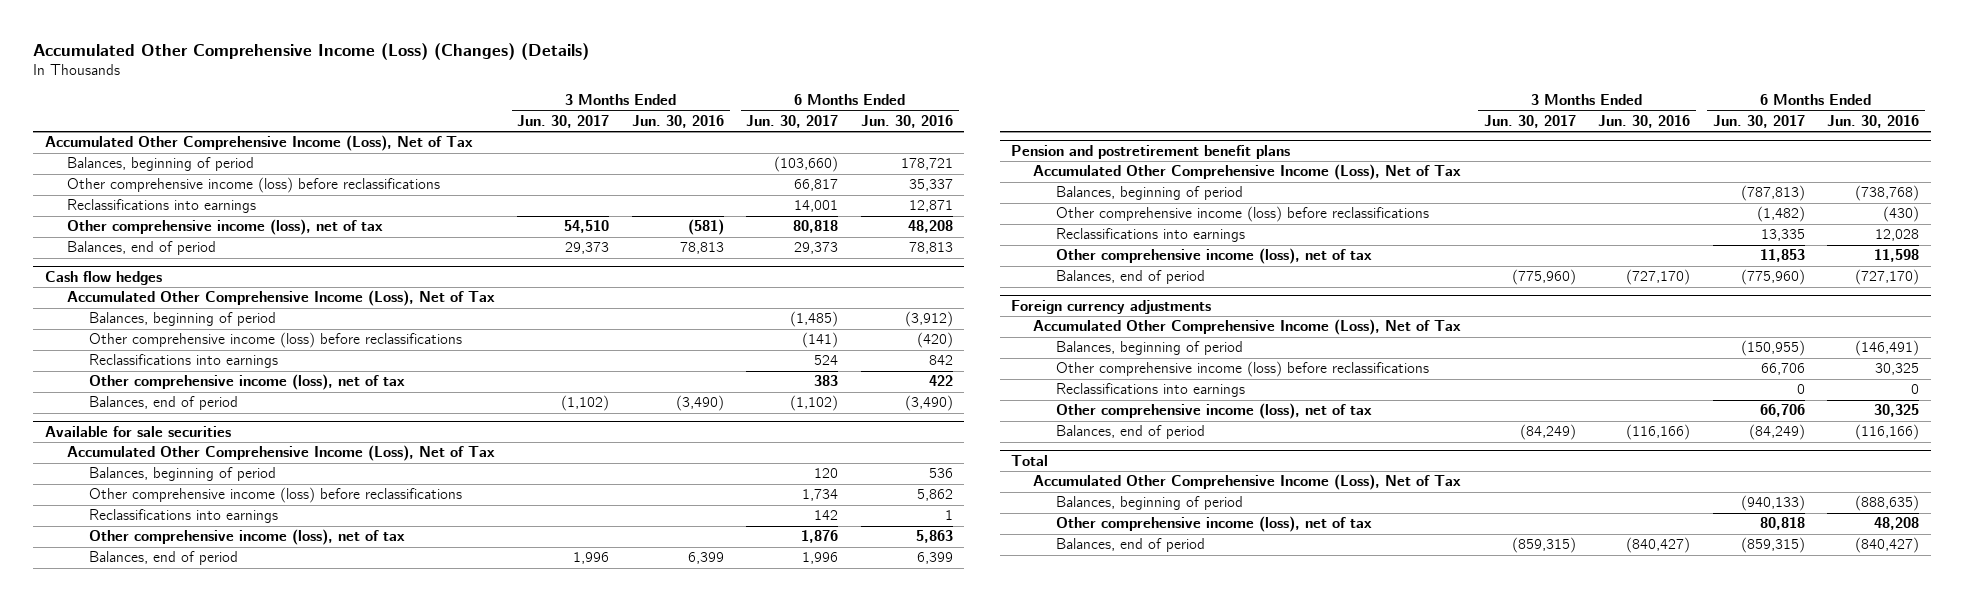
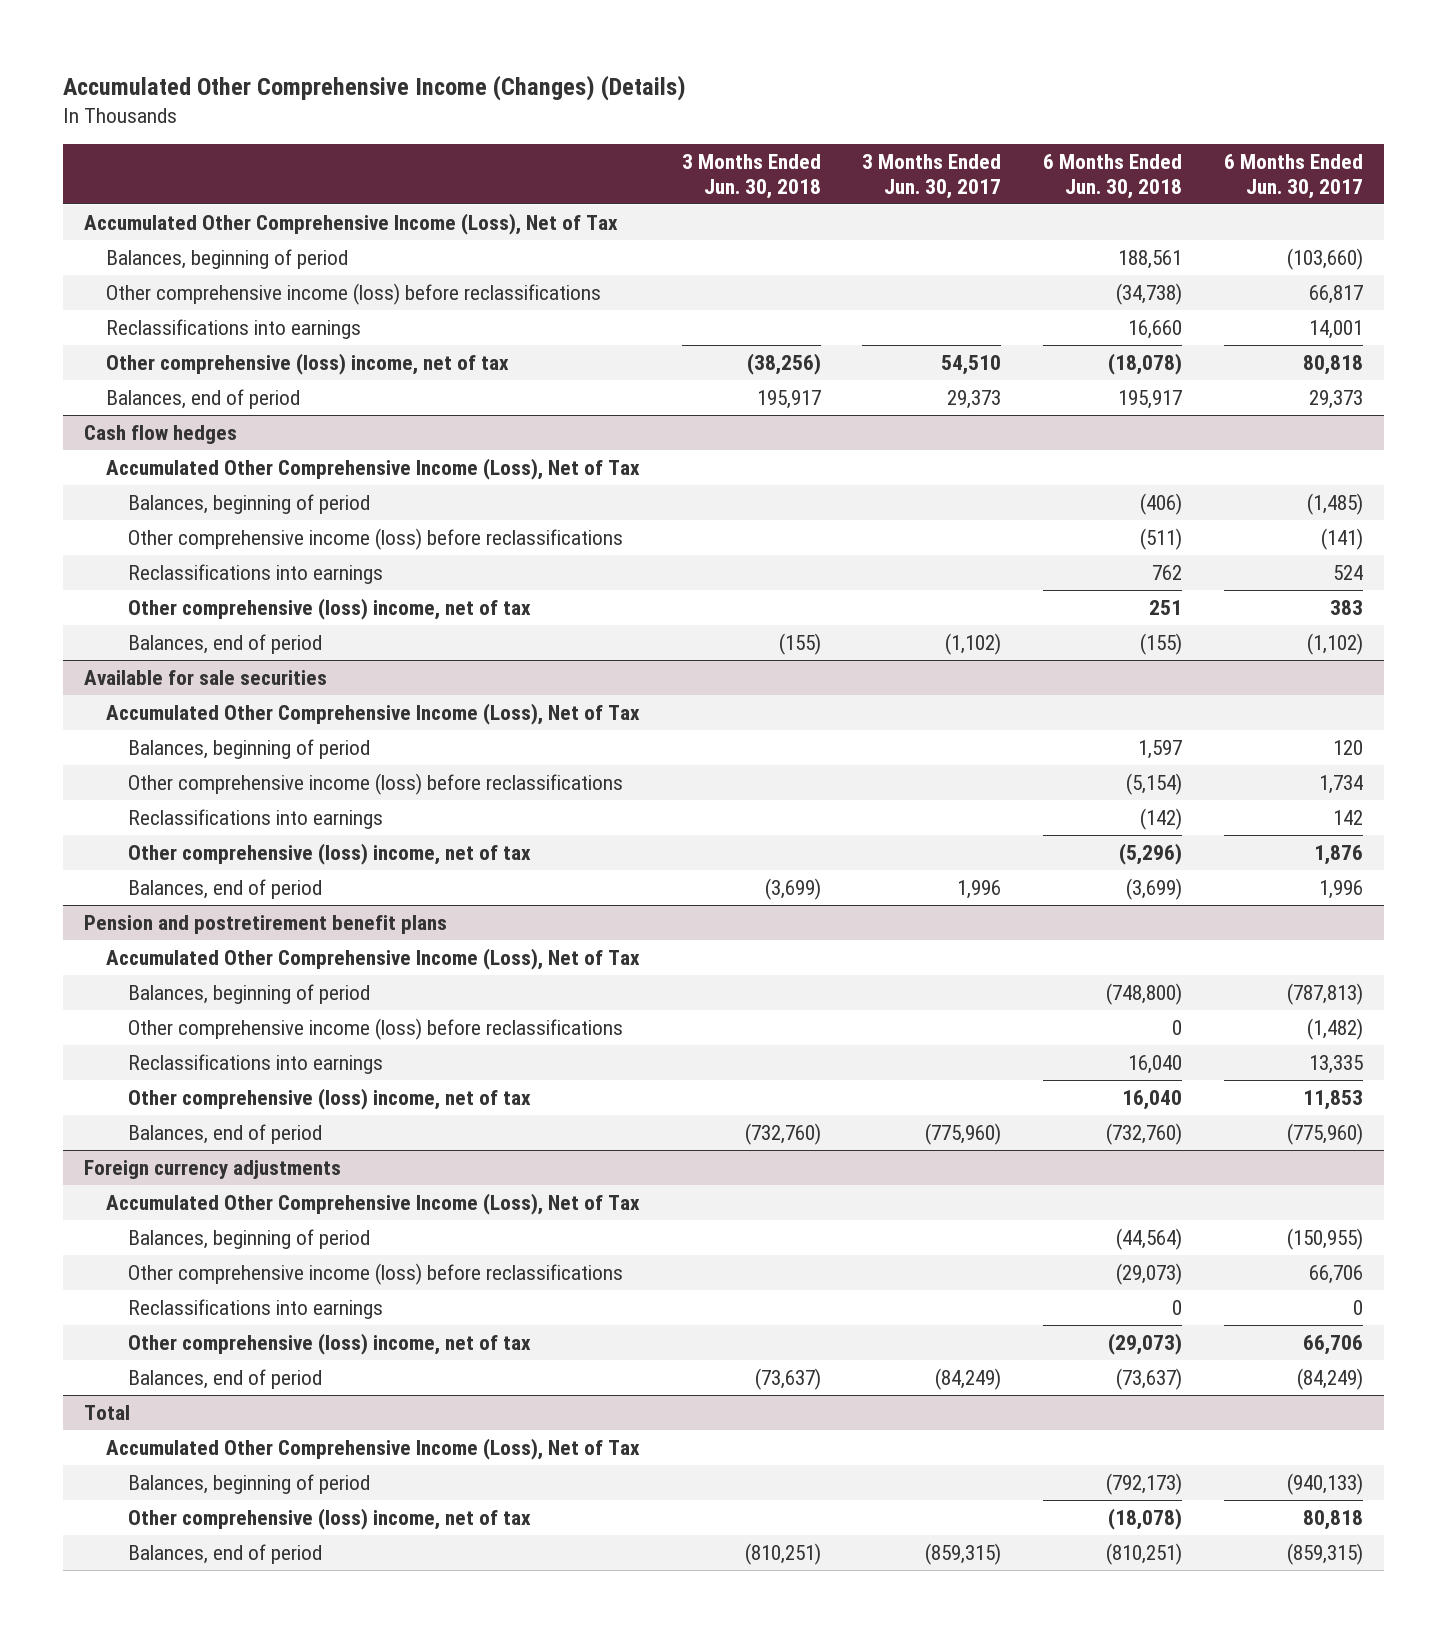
[33,42,590,60] Accumulated Other Comprehensive Income (Loss) (Changes) (Details) -> [62,75,686,102] Accumulated Other Comprehensive Income (Changes) (Details)
[631,114,724,128] Jun. 30, 2016 -> none
[860,114,953,128] Jun. 30, 2016 -> none
none -> [681,154,821,200] 3 Months Ended Jun. 30, 2018
none -> [1043,154,1183,200] 6 Months Ended Jun. 30, 2018
[66,219,383,236] Other comprehensive income (loss), net of tax -> [106,352,510,375] Other comprehensive (loss) income, net of tax
[89,374,406,391] Other comprehensive income (loss), net of tax -> [128,597,532,620] Other comprehensive (loss) income, net of tax
[89,529,406,546] Other comprehensive income (loss), net of tax -> [128,842,532,865] Other comprehensive (loss) income, net of tax
[1055,248,1372,265] Other comprehensive income (loss), net of tax -> [128,1087,532,1110] Other comprehensive (loss) income, net of tax
[1055,403,1372,420] Other comprehensive income (loss), net of tax -> [128,1332,532,1355] Other comprehensive (loss) income, net of tax
[1055,516,1372,533] Other comprehensive income (loss), net of tax -> [128,1507,532,1530] Other comprehensive (loss) income, net of tax

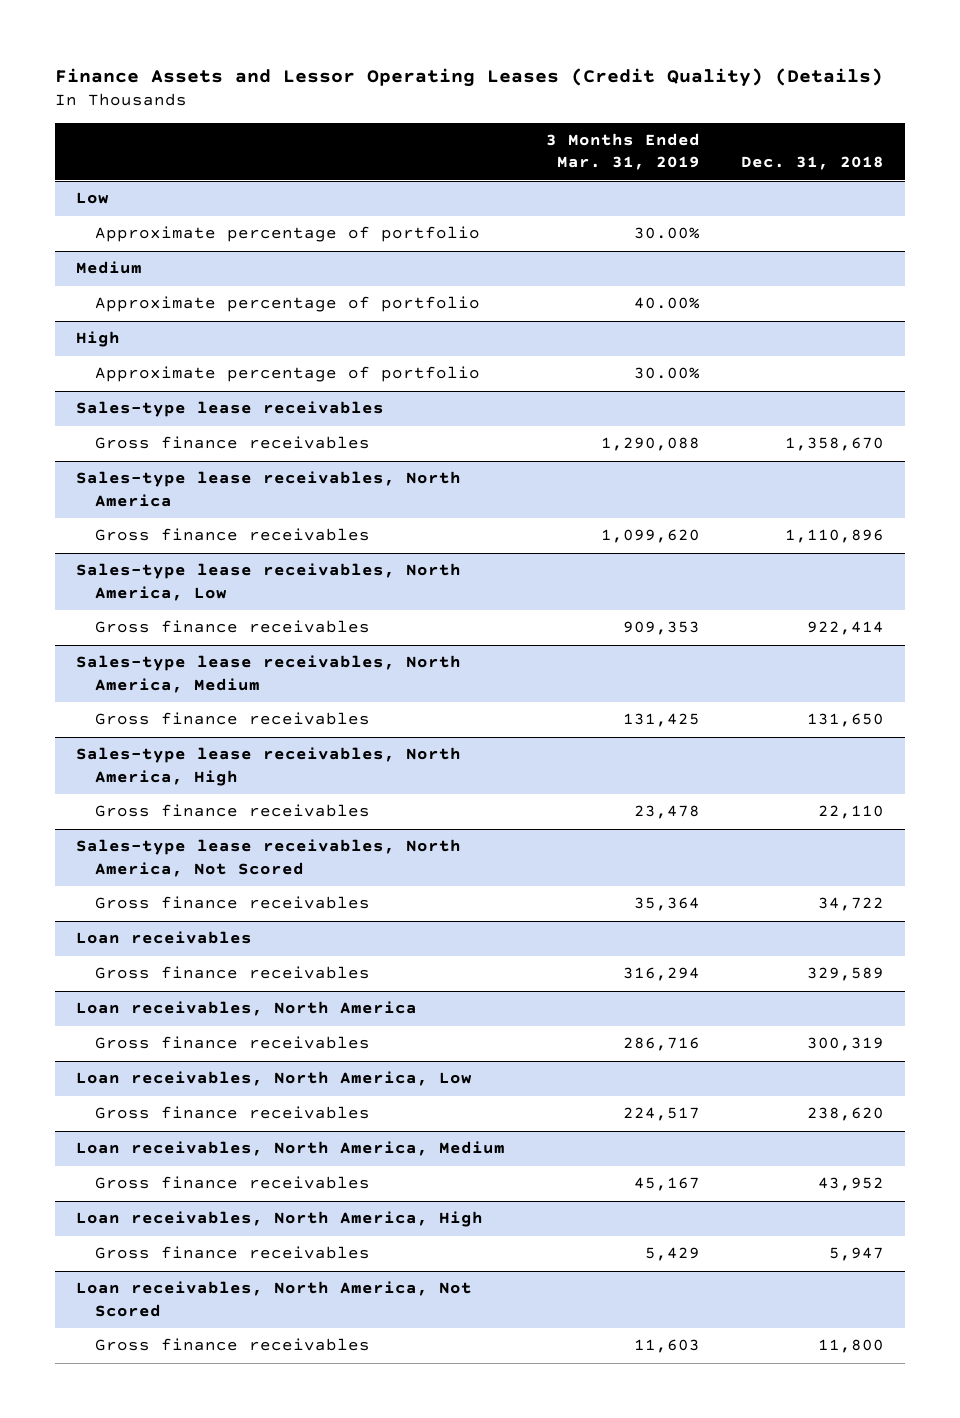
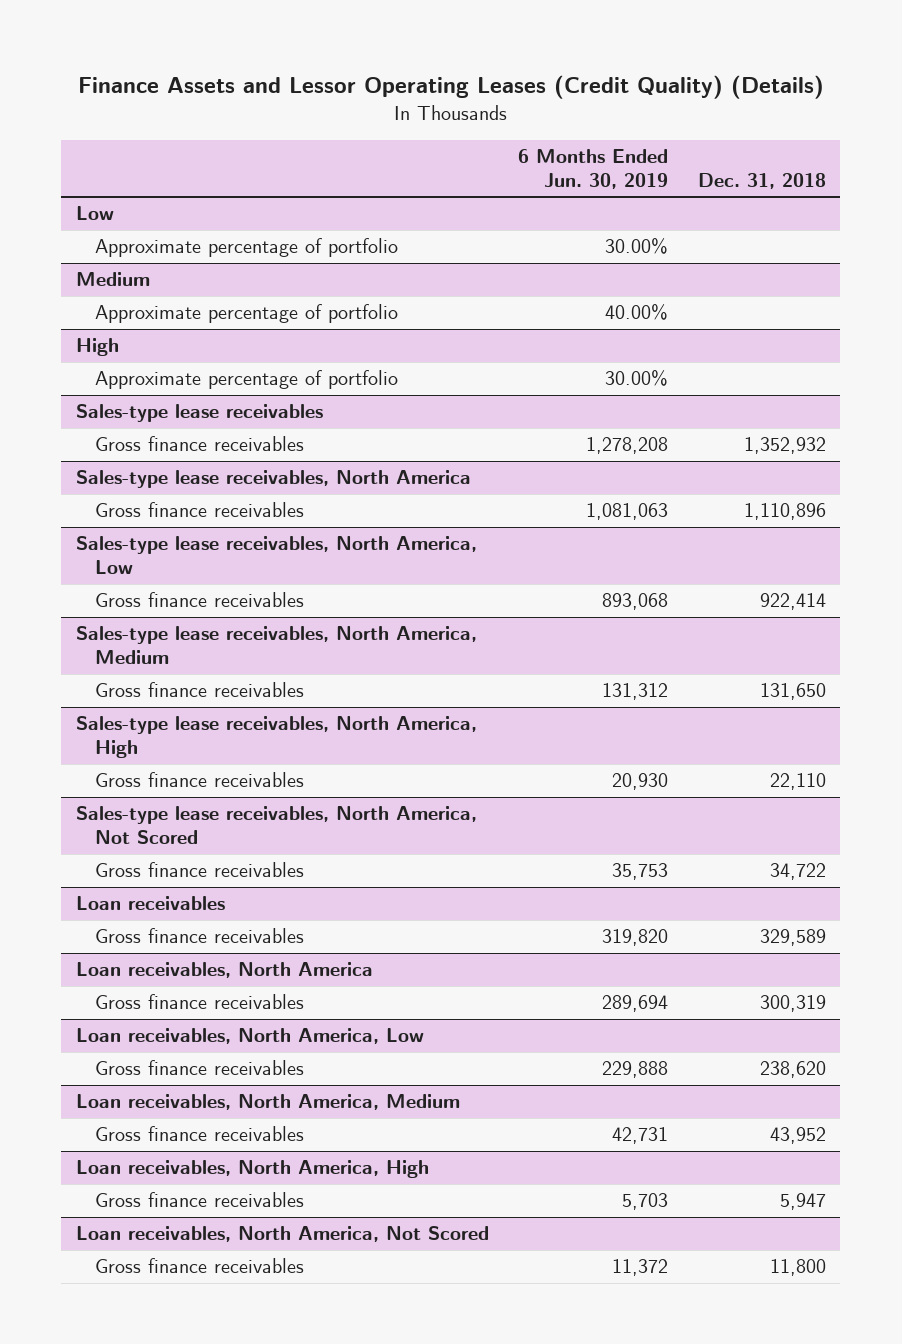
[546,133,701,171] 3 Months Ended Mar. 31, 2019 -> none
none -> [518,149,669,189] 6 Months Ended Jun. 30, 2019
[785,437,885,452] 1,358,670 -> [743,437,826,455] 1,352,932

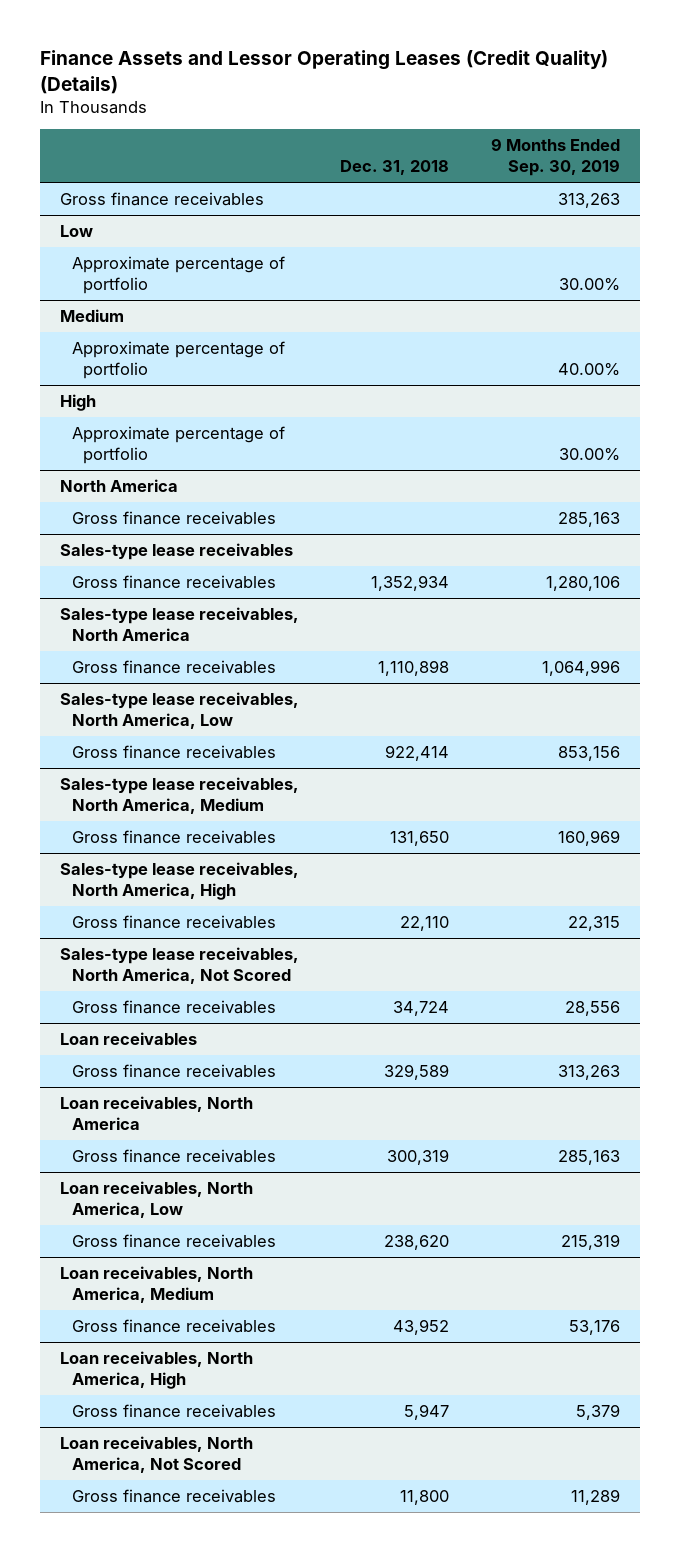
[518,149,669,189] 6 Months Ended Jun. 30, 2019 -> none
none -> [490,138,620,176] 9 Months Ended Sep. 30, 2019
none -> [60,192,265,207] Gross finance receivables
none -> [60,479,179,493] North America
none -> [71,511,276,526] Gross finance receivables
[743,437,826,455] 1,352,932 -> [371,575,450,592] 1,352,934
[743,503,826,521] 1,110,896 -> [378,660,450,677] 1,110,898
[769,863,826,881] 34,722 -> [393,1001,450,1017] 34,724

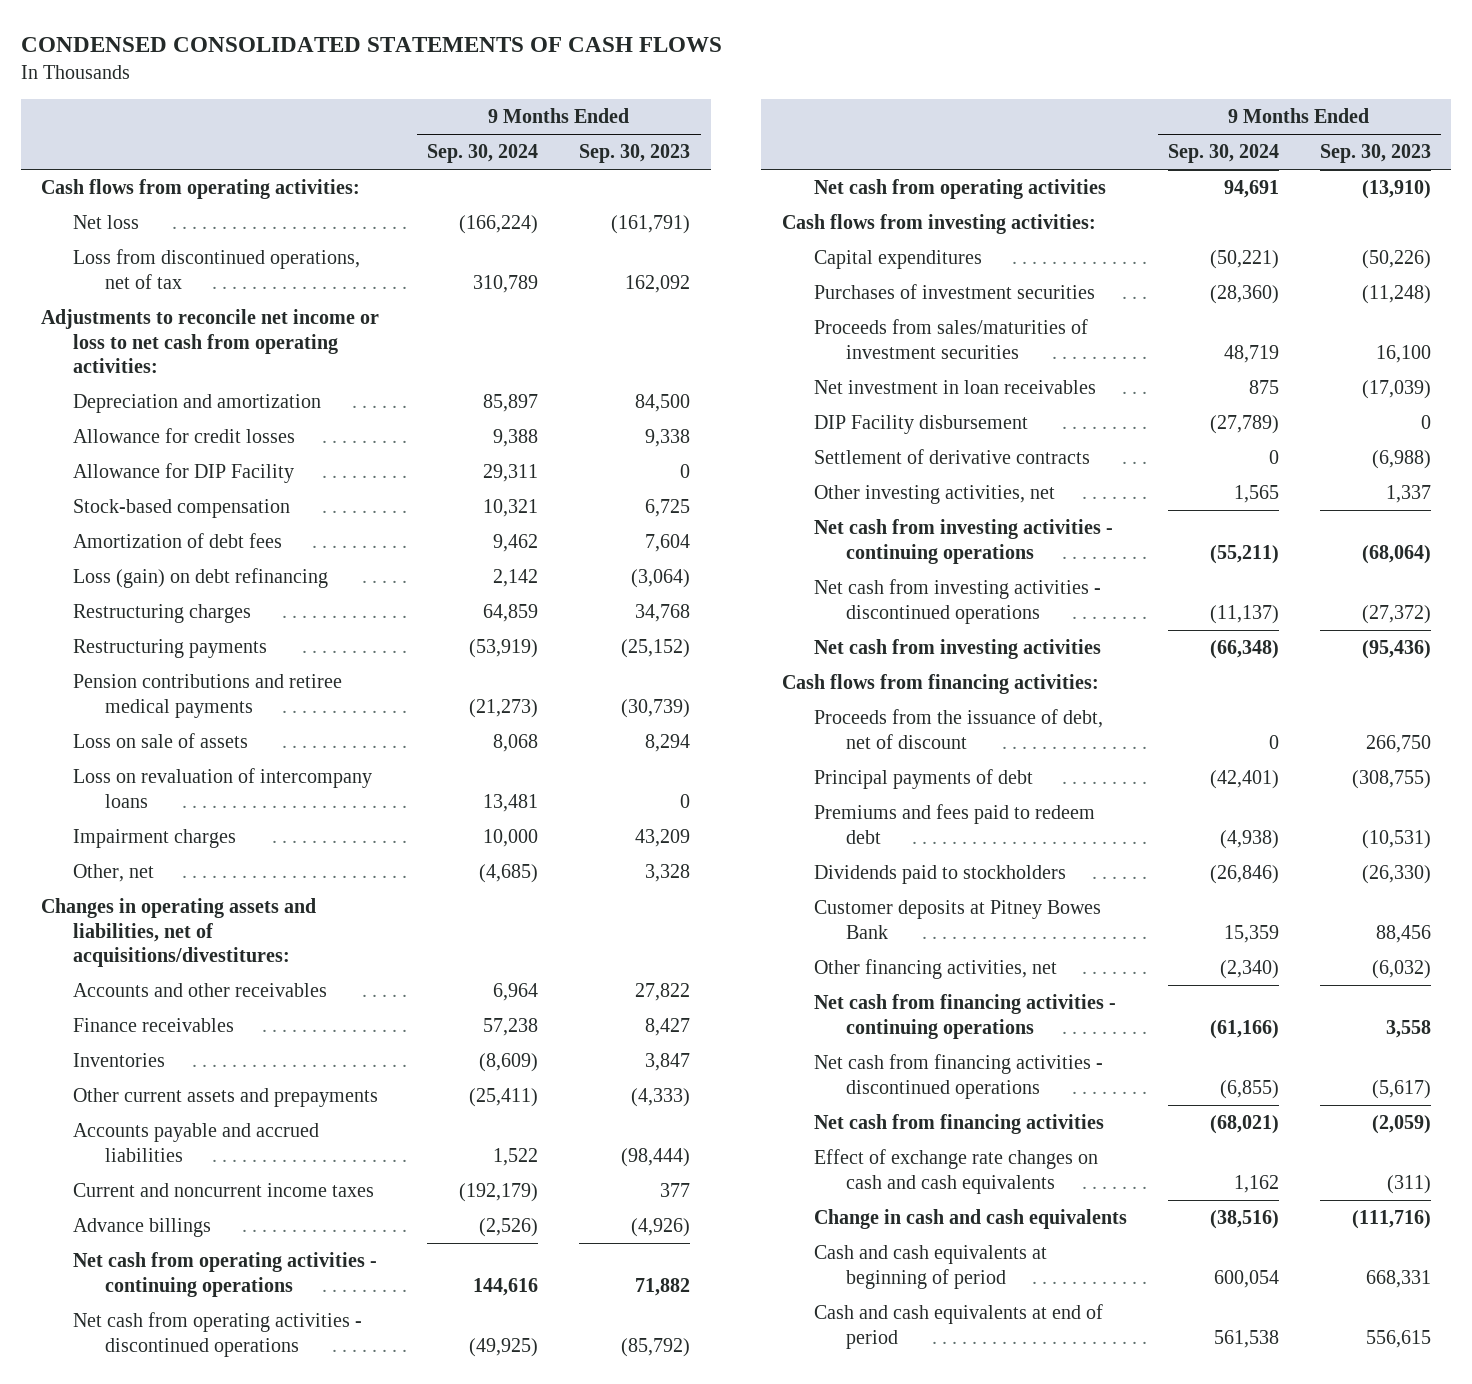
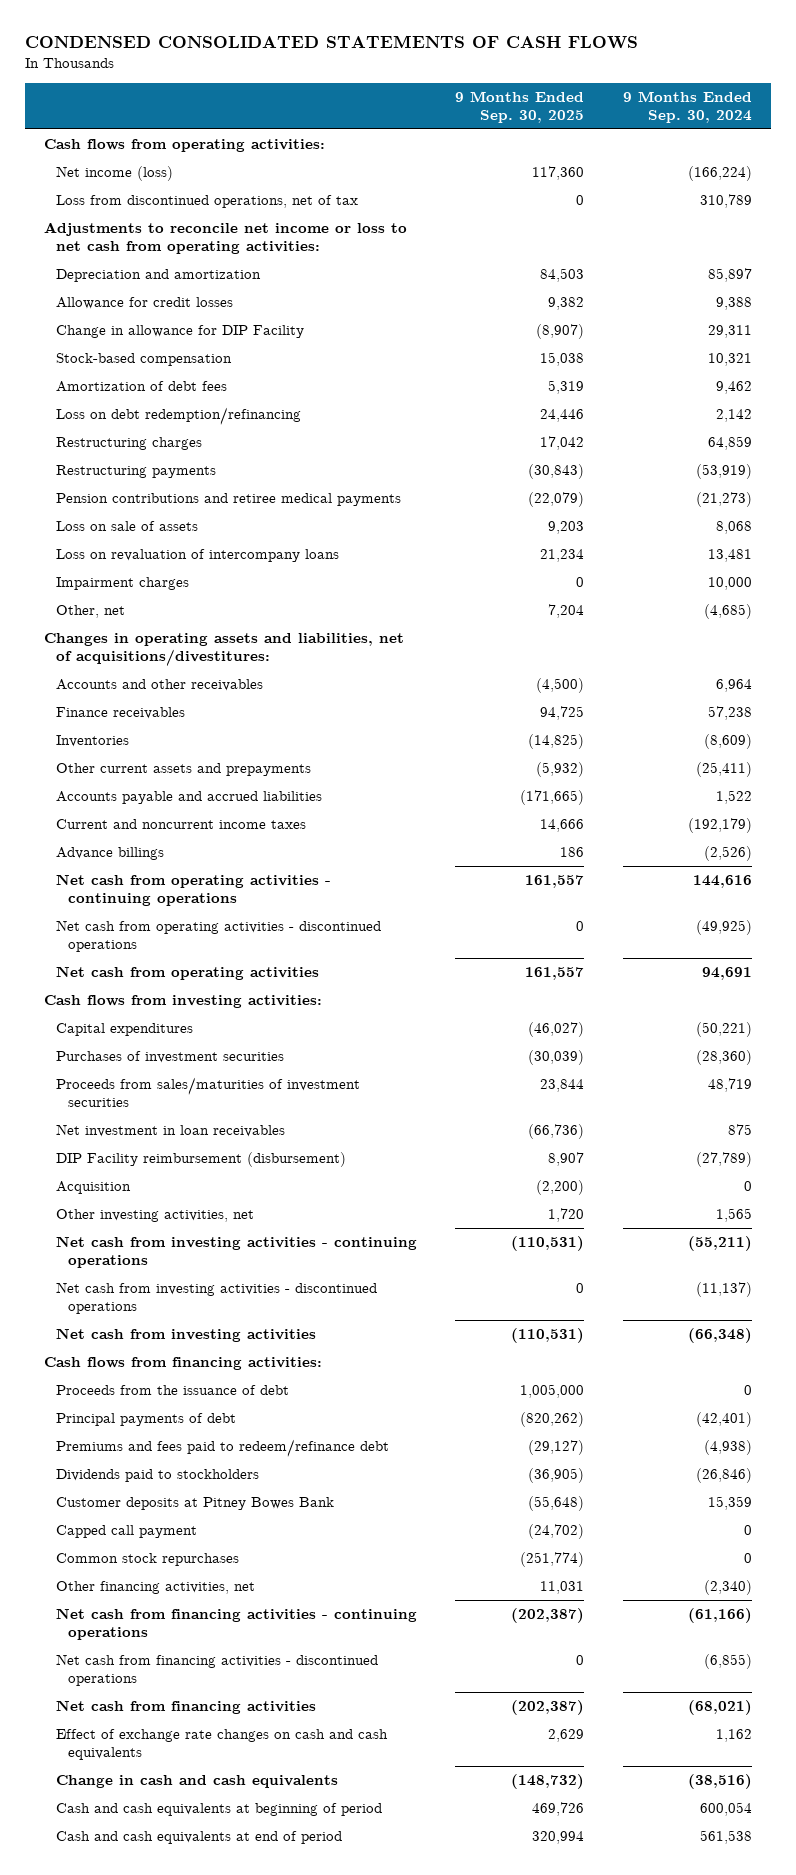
[579,144,691,164] Sep. 30, 2023 -> none
none -> [455,90,585,123] 9 Months Ended Sep. 30, 2025
[73,215,140,230] Net loss -> [56,166,174,182] Net income (loss)
[73,463,295,484] Allowance for DIP Facility -> [56,325,305,339] Change in allowance for DIP Facility
[73,568,329,589] Loss (gain) on debt refinancing -> [56,407,302,426] Loss on debt redemption/refinancing
[813,449,1090,465] Settlement of derivative contracts -> none
[813,415,1028,435] DIP Facility disbursement -> [56,1152,347,1168] DIP Facility reimbursement (disbursement)
none -> [56,1181,132,1195] Acquisition
[813,709,1103,749] Proceeds from the issuance of debt, net of discount -> [56,1385,290,1396] Proceeds from the issuance of debt
[813,804,1095,844] Premiums and fees paid to redeem debt -> [56,1439,390,1458] Premiums and fees paid to redeem/refinance debt
none -> [56,1525,198,1539] Capped call payment
none -> [56,1553,240,1567] Common stock repurchases

